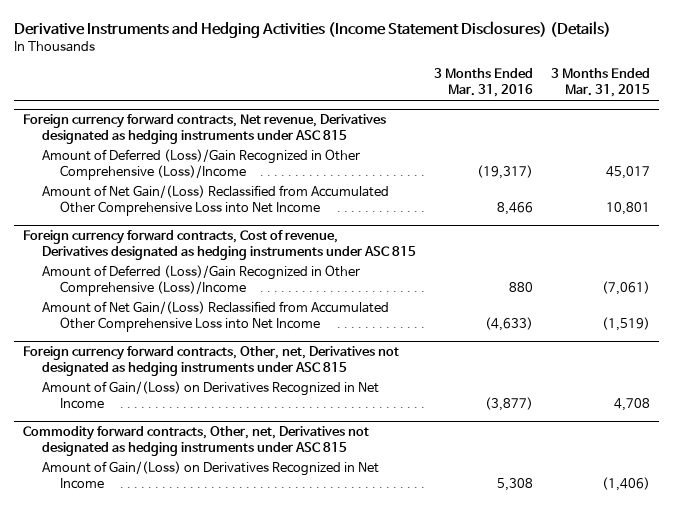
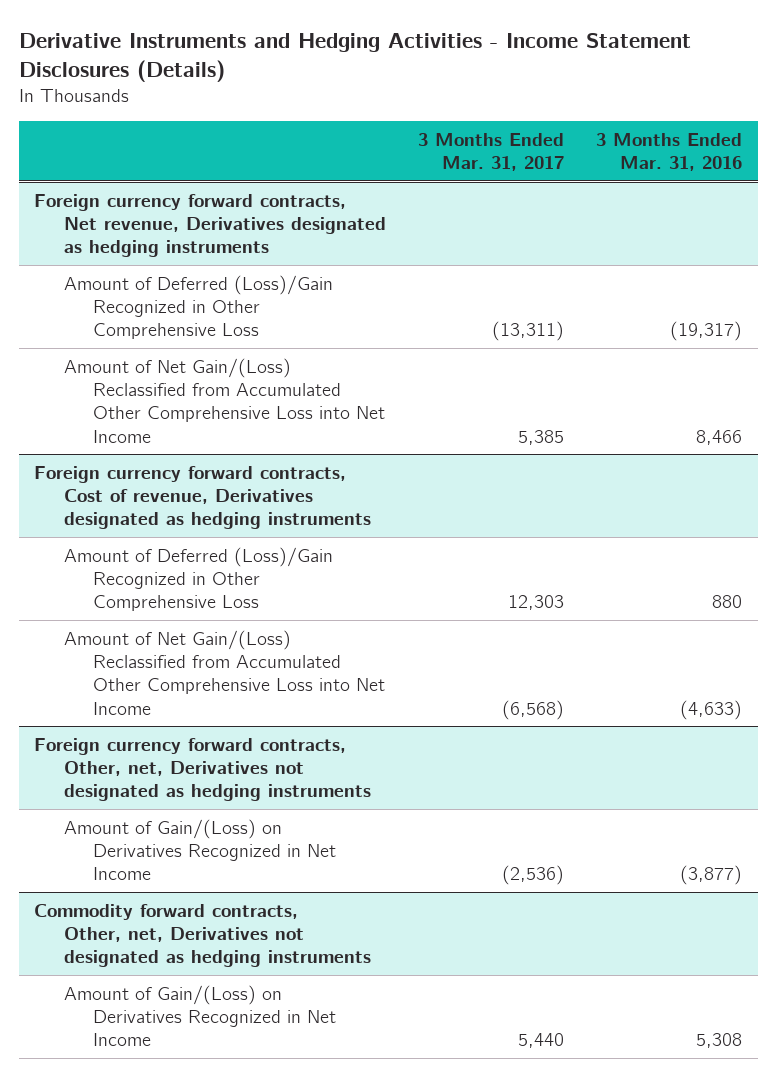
[14,20,612,38] Derivative Instruments and Hedging Activities (Income Statement Disclosures) (Details) -> [18,32,691,82] Derivative Instruments and Hedging Activities - Income Statement Disclosures (Details)
[550,68,650,98] 3 Months Ended Mar. 31, 2015 -> none
none -> [417,132,564,171] 3 Months Ended Mar. 31, 2017
[23,113,387,144] Foreign currency forward contracts, Net revenue, Derivatives designated as hedging instruments under ASC 815 -> [34,193,386,258] Foreign currency forward contracts, Net revenue, Derivatives designated as hedging instruments
[41,148,360,180] Amount of Deferred (Loss)/Gain Recognized in Other Comprehensive (Loss)/Income -> [63,274,333,340] Amount of Deferred (Loss)/Gain Recognized in Other Comprehensive Loss
[23,229,416,260] Foreign currency forward contracts, Cost of revenue, Derivatives designated as hedging instruments under ASC 815 -> [34,465,371,530] Foreign currency forward contracts, Cost of revenue, Derivatives designated as hedging instruments
[41,264,360,296] Amount of Deferred (Loss)/Gain Recognized in Other Comprehensive (Loss)/Income -> [63,546,333,612] Amount of Deferred (Loss)/Gain Recognized in Other Comprehensive Loss
[23,345,400,376] Foreign currency forward contracts, Other, net, Derivatives not designated as hedging instruments under ASC 815 -> [34,737,371,802] Foreign currency forward contracts, Other, net, Derivatives not designated as hedging instruments
[23,425,370,456] Commodity forward contracts, Other, net, Derivatives not designated as hedging instruments under ASC 815 -> [34,903,371,968] Commodity forward contracts, Other, net, Derivatives not designated as hedging instruments

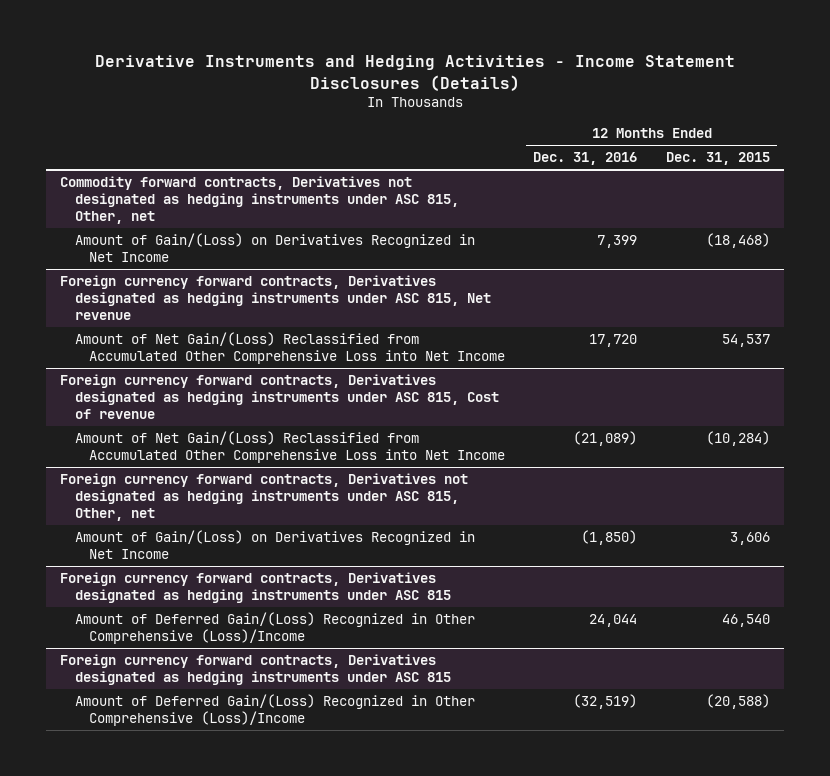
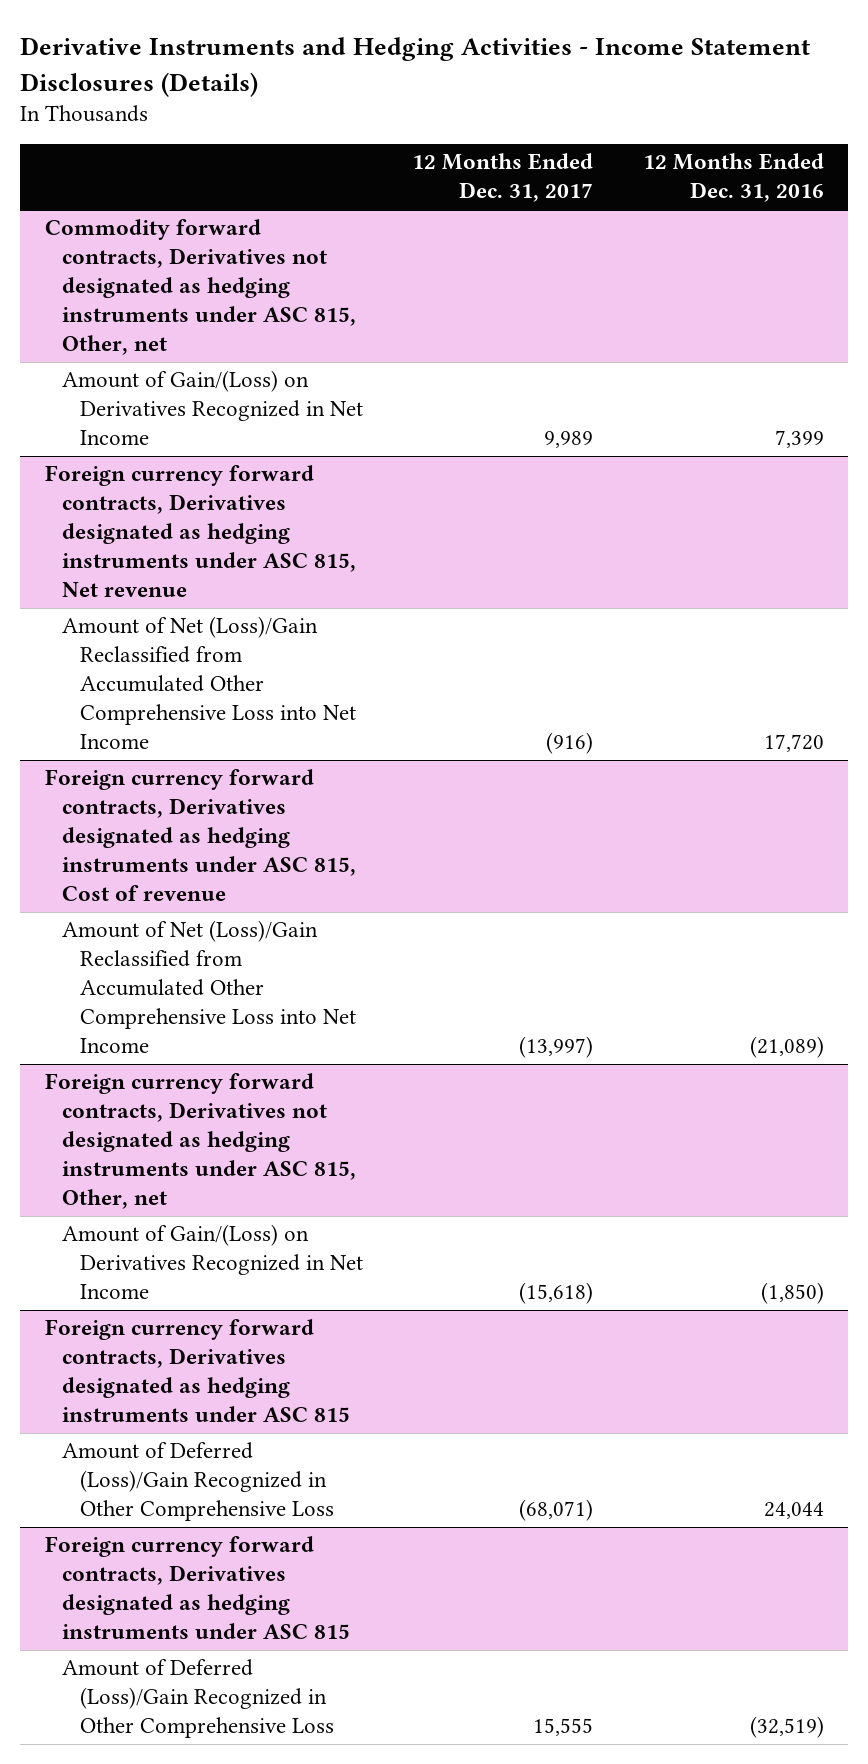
[666,152,771,166] Dec. 31, 2015 -> none
none -> [412,153,594,203] 12 Months Ended Dec. 31, 2017
[74,332,505,365] Amount of Net Gain/(Loss) Reclassified from Accumulated Other Comprehensive Loss into Net Income -> [62,616,357,750] Amount of Net (Loss)/Gain Reclassified from Accumulated Other Comprehensive Loss into Net Income
[74,431,505,464] Amount of Net Gain/(Loss) Reclassified from Accumulated Other Comprehensive Loss into Net Income -> [62,920,357,1054] Amount of Net (Loss)/Gain Reclassified from Accumulated Other Comprehensive Loss into Net Income
[74,612,475,645] Amount of Deferred Gain/(Loss) Recognized in Other Comprehensive (Loss)/Income -> [62,1442,335,1522] Amount of Deferred (Loss)/Gain Recognized in Other Comprehensive Loss
[74,694,475,727] Amount of Deferred Gain/(Loss) Recognized in Other Comprehensive (Loss)/Income -> [62,1659,335,1739] Amount of Deferred (Loss)/Gain Recognized in Other Comprehensive Loss

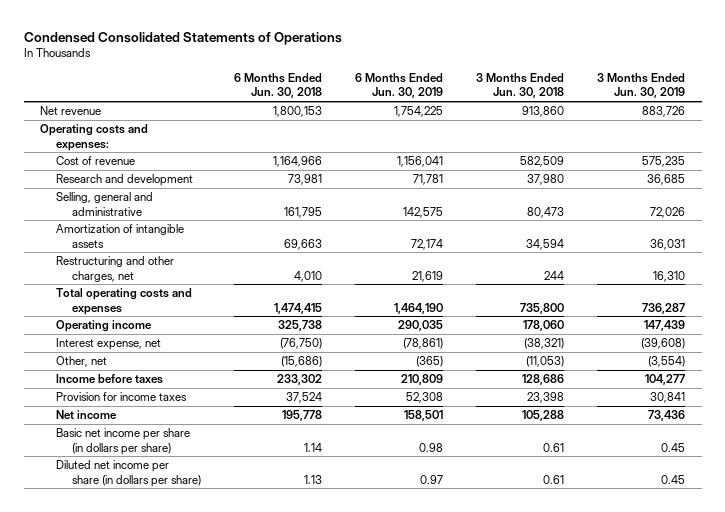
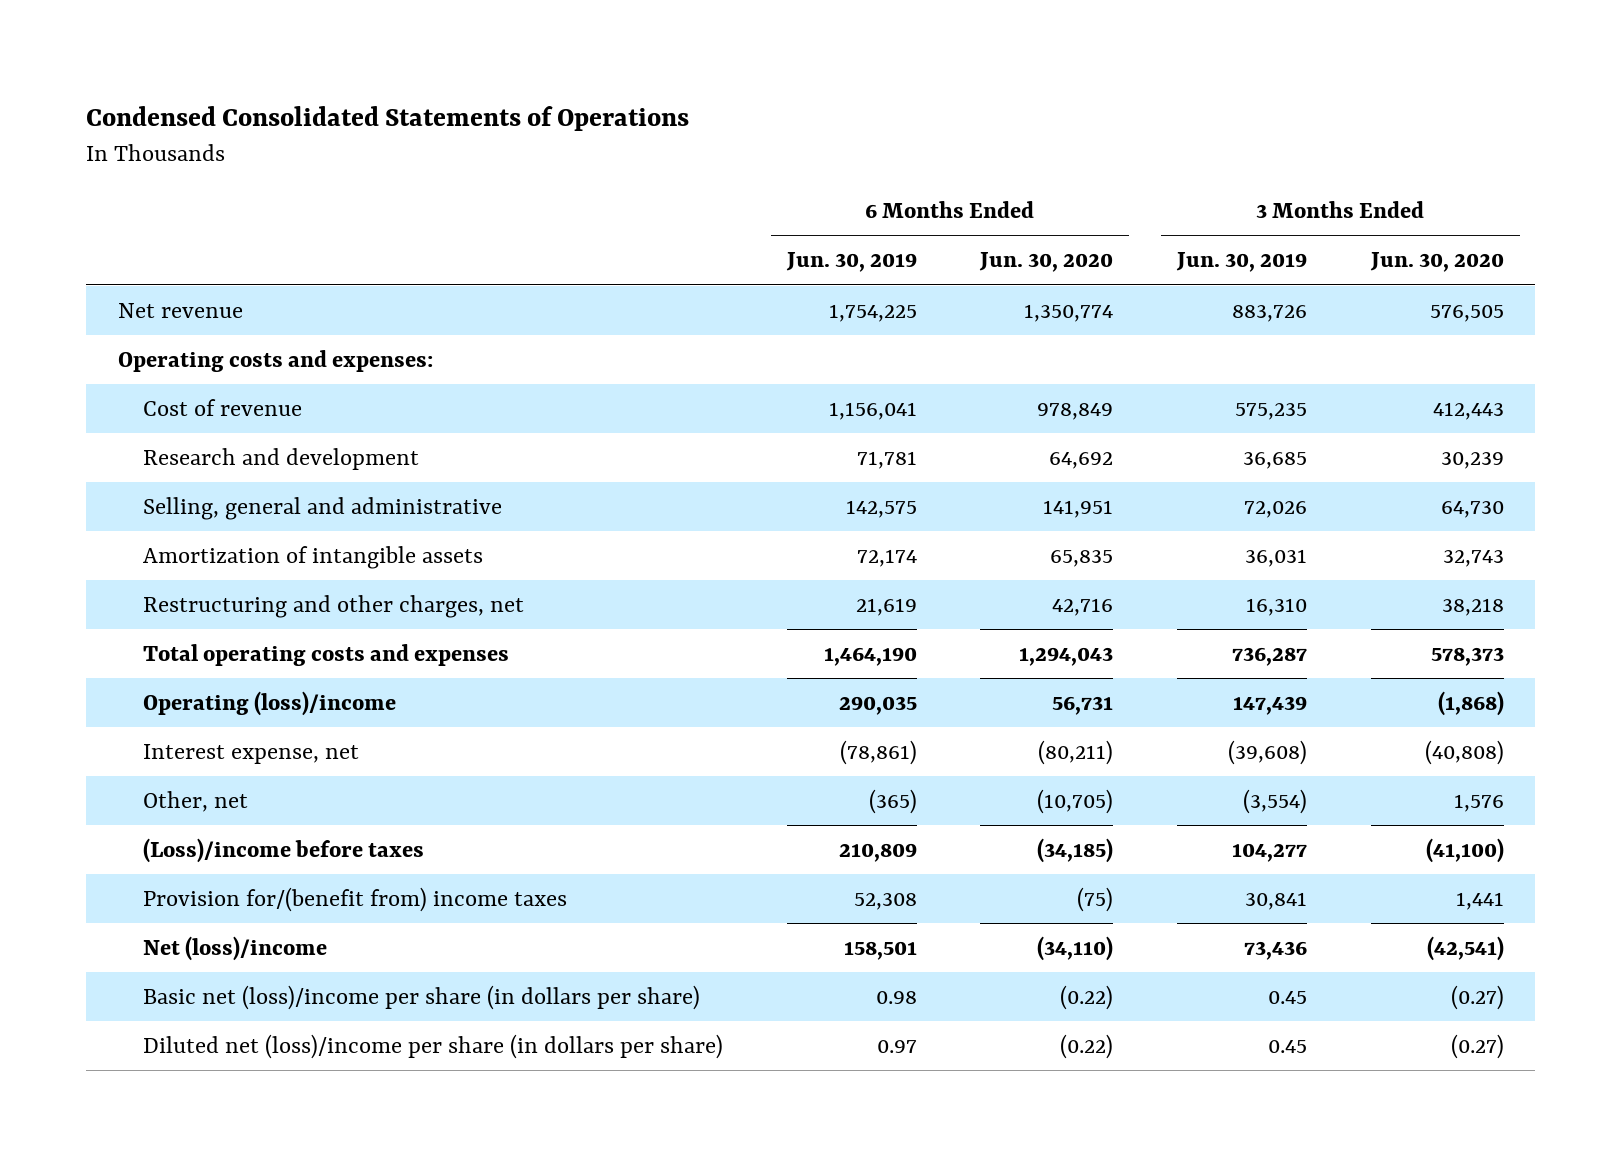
[234,73,323,99] 6 Months Ended Jun. 30, 2018 -> none
[476,73,565,99] 3 Months Ended Jun. 30, 2018 -> none
none -> [979,252,1114,273] Jun. 30, 2020
none -> [1369,252,1504,273] Jun. 30, 2020
[56,320,153,333] Operating income -> [143,690,397,716] Operating (loss)/income
[56,374,164,385] Income before taxes -> [143,837,425,863] (Loss)/income before taxes
[56,392,188,402] Provision for income taxes -> [143,886,568,912] Provision for/(benefit from) income taxes
[56,410,118,420] Net income -> [143,935,328,961] Net (loss)/income
[56,428,191,455] Basic net income per share (in dollars per share) -> [143,984,701,1010] Basic net (loss)/income per share (in dollars per share)
[56,460,202,487] Diluted net income per share (in dollars per share) -> [143,1033,724,1059] Diluted net (loss)/income per share (in dollars per share)

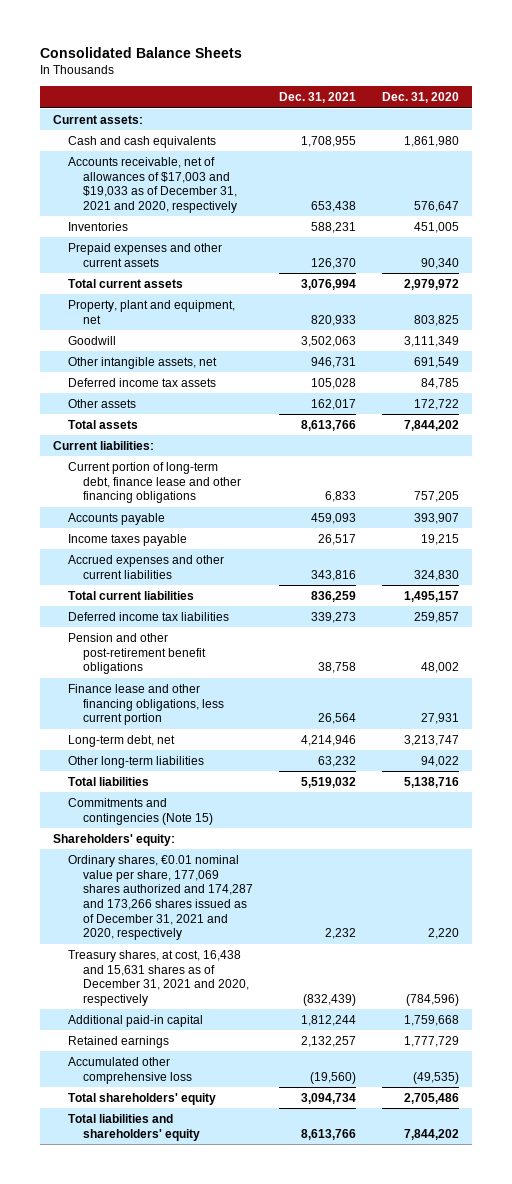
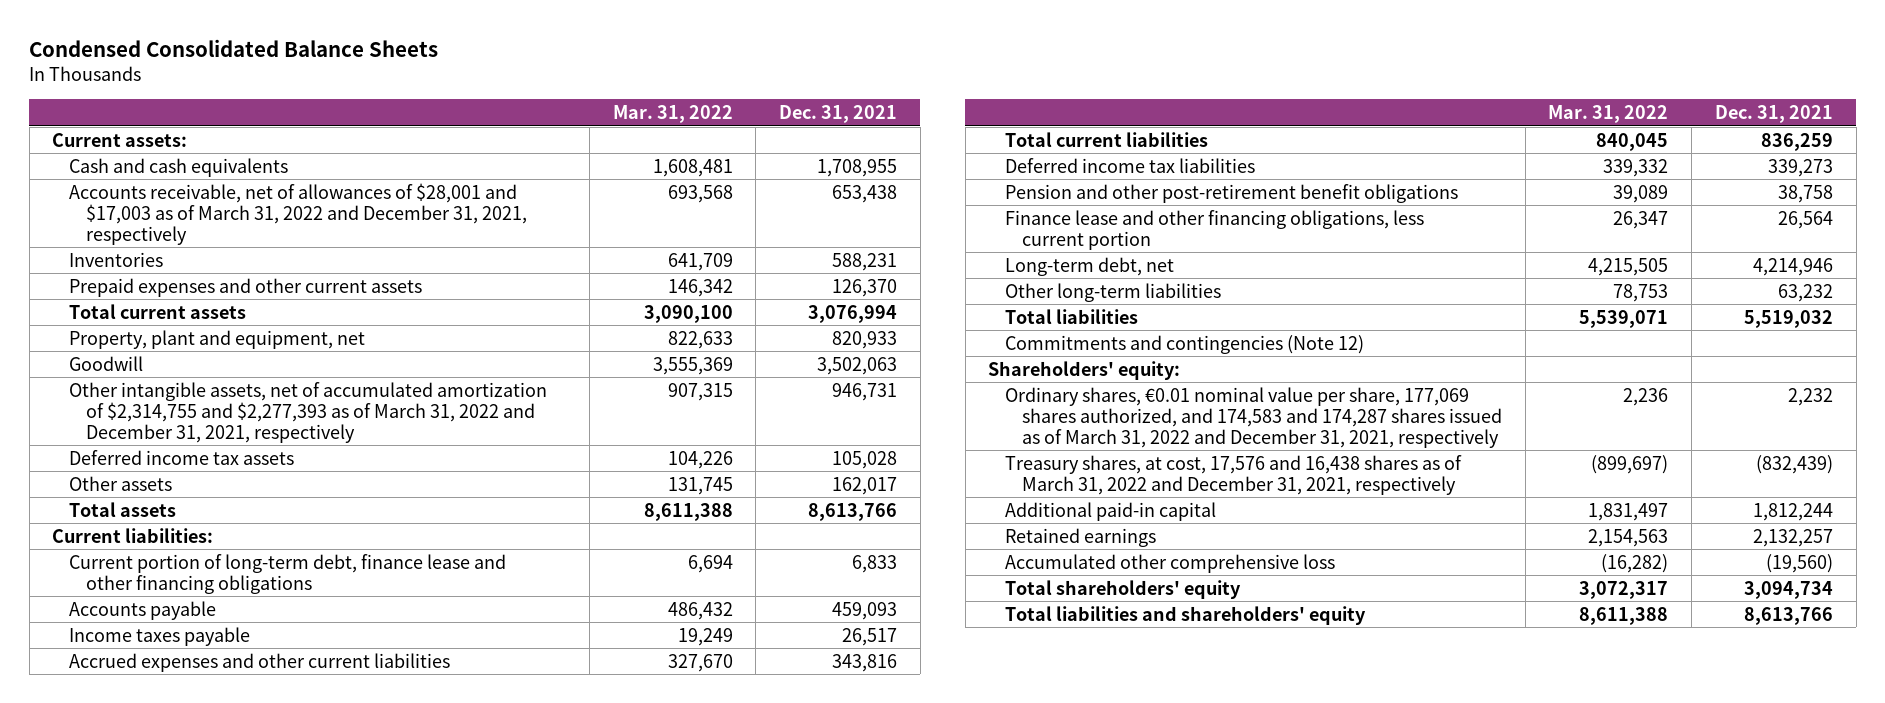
[39,47,242,59] Consolidated Balance Sheets -> [29,39,439,58] Condensed Consolidated Balance Sheets
[382,92,460,104] Dec. 31, 2020 -> none
none -> [612,104,733,123] Mar. 31, 2022
[67,156,237,213] Accounts receivable, net of allowances of $17,003 and $19,033 as of December 31, 2021 and 2020, respectively -> [69,182,528,245] Accounts receivable, net of allowances of $28,001 and $17,003 as of March 31, 2022 and December 31, 2021, respectively
[67,356,217,369] Other intangible assets, net -> [69,381,548,443] Other intangible assets, net of accumulated amortization of $2,314,755 and $2,277,393 as of March 31, 2022 and December 31, 2021, respectively
[67,797,213,825] Commitments and contingencies (Note 15) -> [1005,334,1365,354] Commitments and contingencies (Note 12)
[67,854,253,941] Ordinary shares, €0.01 nominal value per share, 177,069 shares authorized and 174,287 and 173,266 shares issued as of December 31, 2021 and 2020, respectively -> [1005,386,1503,448] Ordinary shares, €0.01 nominal value per share, 177,069 shares authorized, and 174,583 and 174,287 shares issued as of March 31, 2022 and December 31, 2021, respectively
[67,949,249,1006] Treasury shares, at cost, 16,438 and 15,631 shares as of December 31, 2021 and 2020, respectively -> [1005,454,1463,495] Treasury shares, at cost, 17,576 and 16,438 shares as of March 31, 2022 and December 31, 2021, respectively

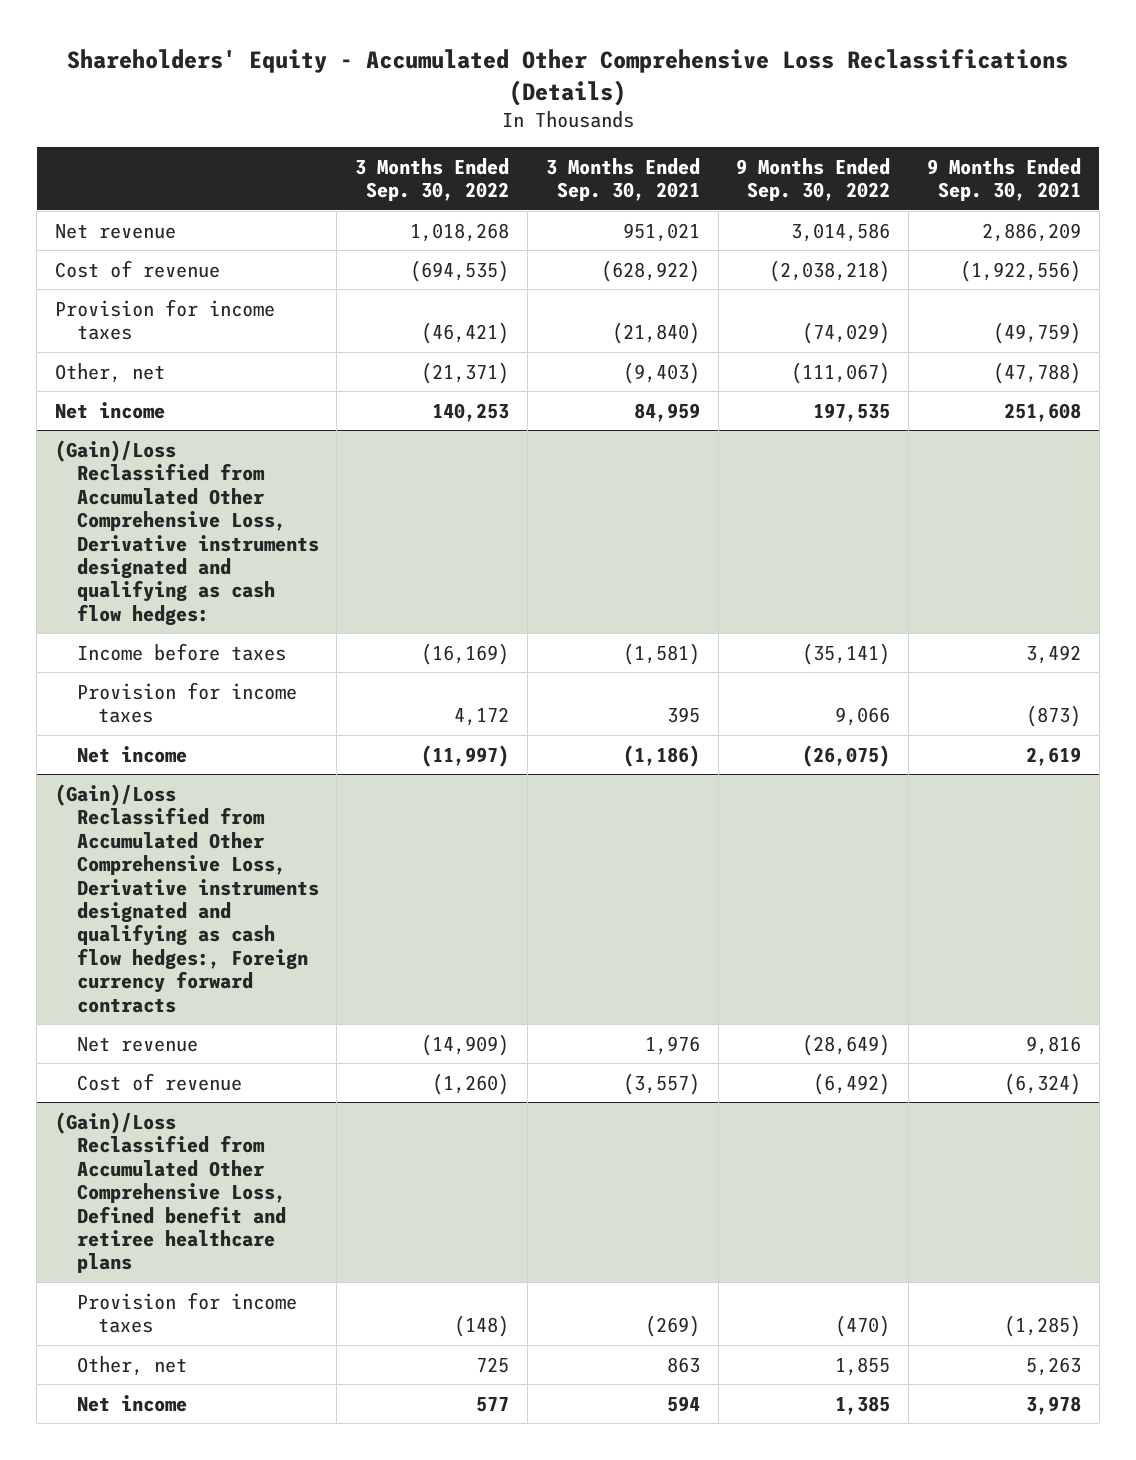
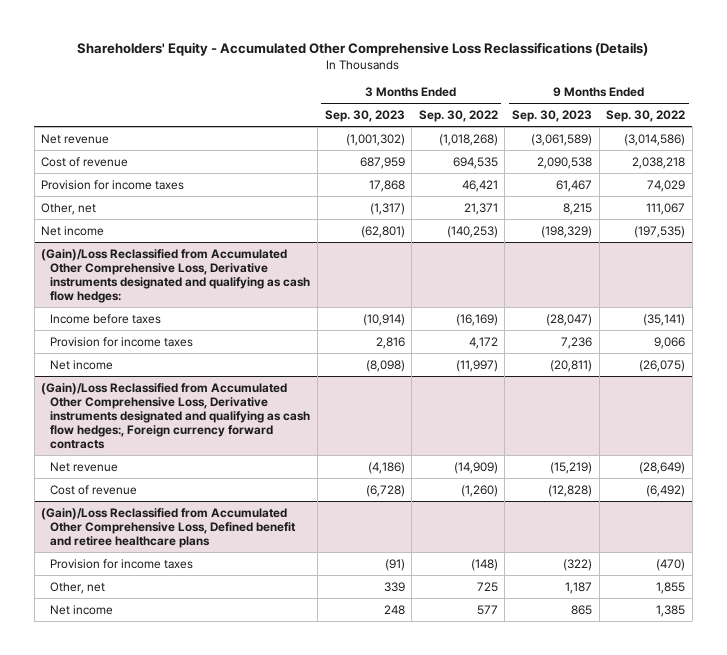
[545,157,700,202] 3 Months Ended Sep. 30, 2021 -> none
[926,157,1081,202] 9 Months Ended Sep. 30, 2021 -> none
none -> [324,110,405,123] Sep. 30, 2023
none -> [512,110,593,123] Sep. 30, 2023
[410,222,510,242] 1,018,268 -> [438,133,498,146] (1,018,268)
[791,222,891,242] 3,014,586 -> [624,133,686,146] (3,014,586)
[410,259,510,282] (694,535) -> [452,156,498,169] 694,535
[769,259,891,282] (2,038,218) -> [632,156,686,169] 2,038,218
[421,322,510,345] (46,421) -> [461,179,498,192] 46,421
[802,322,891,345] (74,029) -> [647,179,686,192] 74,029
[421,361,510,384] (21,371) -> [463,202,498,215] 21,371
[791,361,891,384] (111,067) -> [646,202,686,215] 111,067
[432,402,510,422] 140,253 -> [446,225,498,238] (140,253)
[813,402,891,422] 197,535 -> [634,225,686,238] (197,535)

